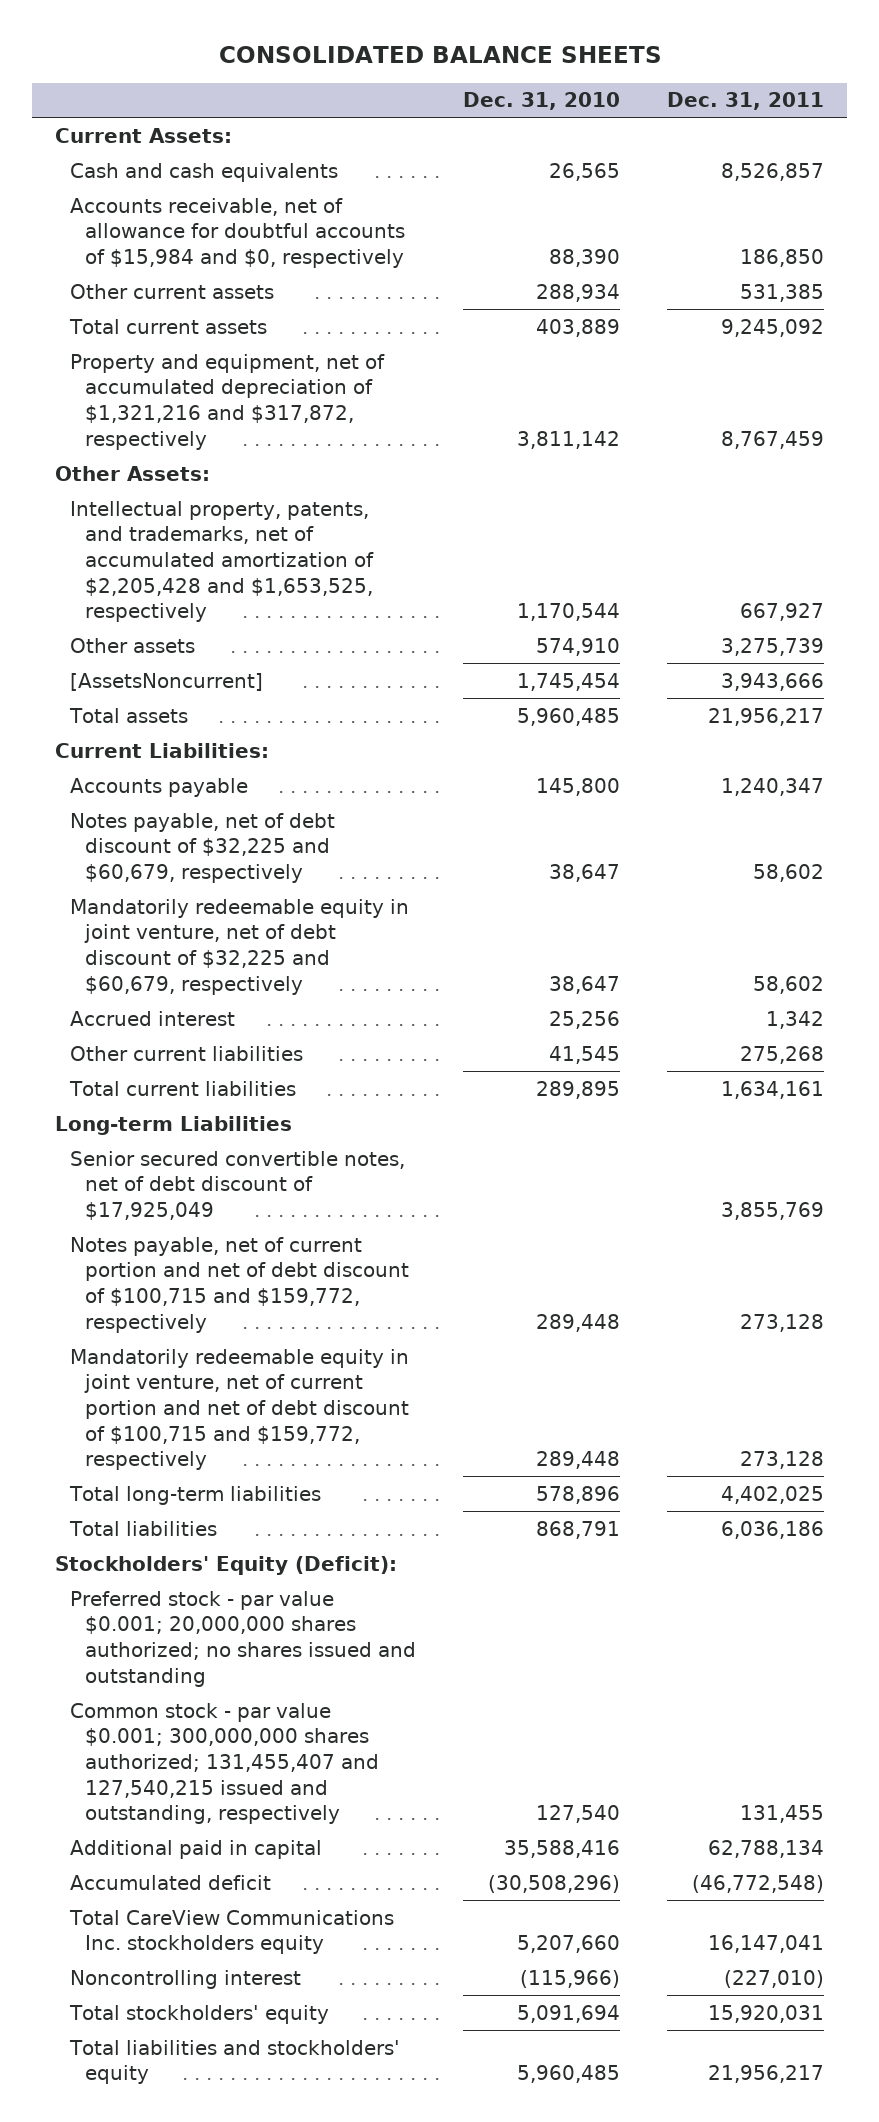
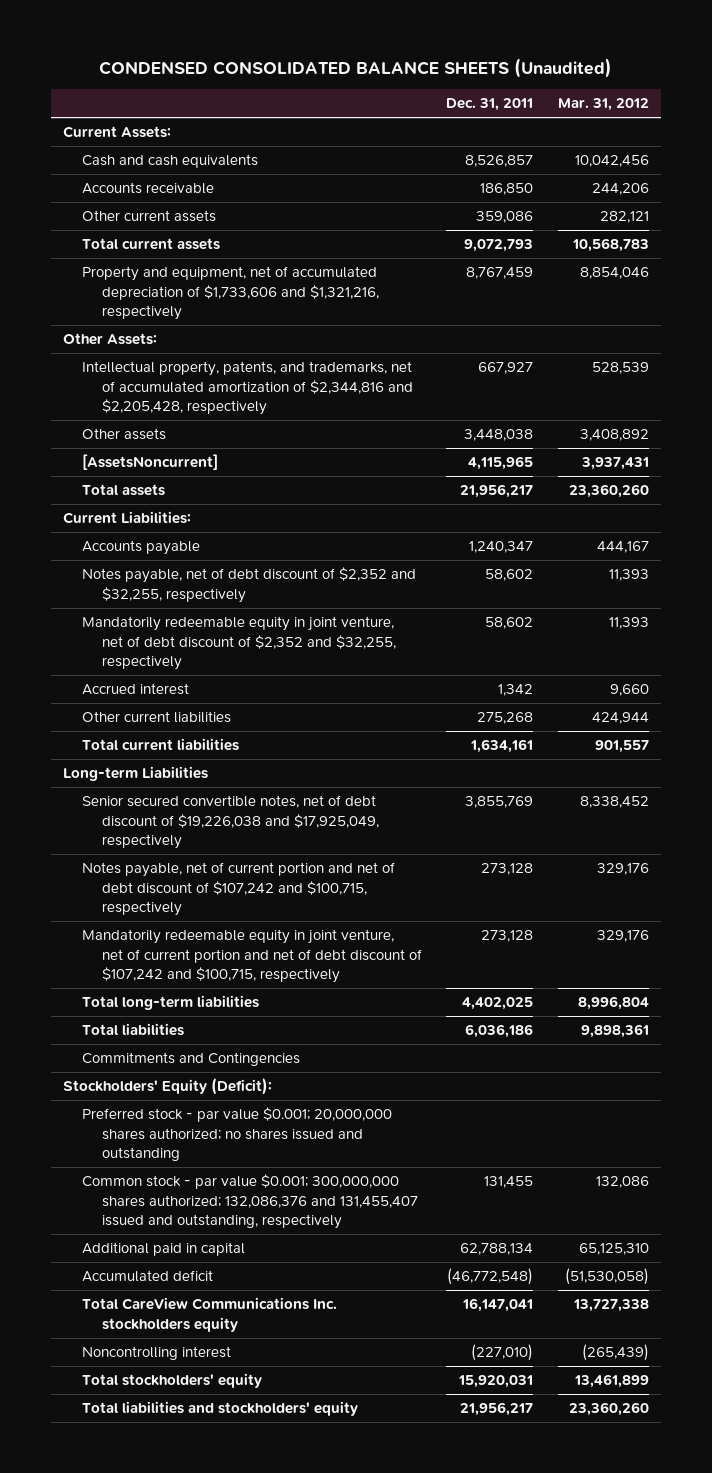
[218,45,662,63] CONSOLIDATED BALANCE SHEETS -> [98,58,612,79] CONDENSED CONSOLIDATED BALANCE SHEETS (Unaudited)
[463,92,621,111] Dec. 31, 2010 -> none
none -> [557,98,649,112] Mar. 31, 2012
[70,197,406,269] Accounts receivable, net of allowance for doubtful accounts of $15,984 and $0, respectively -> [82,182,215,195] Accounts receivable
[740,283,825,302] 531,385 -> [476,211,534,224] 359,086
[721,318,825,337] 9,245,092 -> [464,239,534,253] 9,072,793
[70,353,386,450] Property and equipment, net of accumulated depreciation of $1,321,216 and $317,872, respectively -> [82,266,380,321] Property and equipment, net of accumulated depreciation of $1,733,606 and $1,321,216, respectively
[70,500,375,623] Intellectual property, patents, and trademarks, net of accumulated amortization of $2,205,428 and $1,653,525, respectively -> [82,361,414,416] Intellectual property, patents, and trademarks, net of accumulated amortization of $2,344,816 and $2,205,428, respectively
[721,637,825,656] 3,275,739 -> [464,429,534,442] 3,448,038
[721,672,825,691] 3,943,666 -> [468,456,534,471] 4,115,965
[70,812,336,884] Notes payable, net of debt discount of $32,225 and $60,679, respectively -> [82,567,417,603] Notes payable, net of debt discount of $2,352 and $32,255, respectively
[70,898,410,995] Mandatorily redeemable equity in joint venture, net of debt discount of $32,225 and $60,679, respectively -> [82,616,397,671] Mandatorily redeemable equity in joint venture, net of debt discount of $2,352 and $32,255, respectively
[70,1150,406,1221] Senior secured convertible notes, net of debt discount of $17,925,049 -> [82,795,380,850] Senior secured convertible notes, net of debt discount of $19,226,038 and $17,925,049, respectively
[70,1236,410,1333] Notes payable, net of current portion and net of debt discount of $100,715 and $159,772, respectively -> [82,862,396,917] Notes payable, net of current portion and net of debt discount of $107,242 and $100,715, respectively
[70,1348,410,1471] Mandatorily redeemable equity in joint venture, net of current portion and net of debt discount of $100,715 and $159,772, respectively -> [82,929,423,984] Mandatorily redeemable equity in joint venture, net of current portion and net of debt discount of $107,242 and $100,715, respectively
none -> [82,1052,301,1067] Commitments and Contingencies
[70,1702,380,1825] Common stock - par value $0.001; 300,000,000 shares authorized; 131,455,407 and 127,540,215 issued and outstanding, respectively -> [82,1174,419,1230] Common stock - par value $0.001; 300,000,000 shares authorized; 132,086,376 and 131,455,407 issued and outstanding, respectively

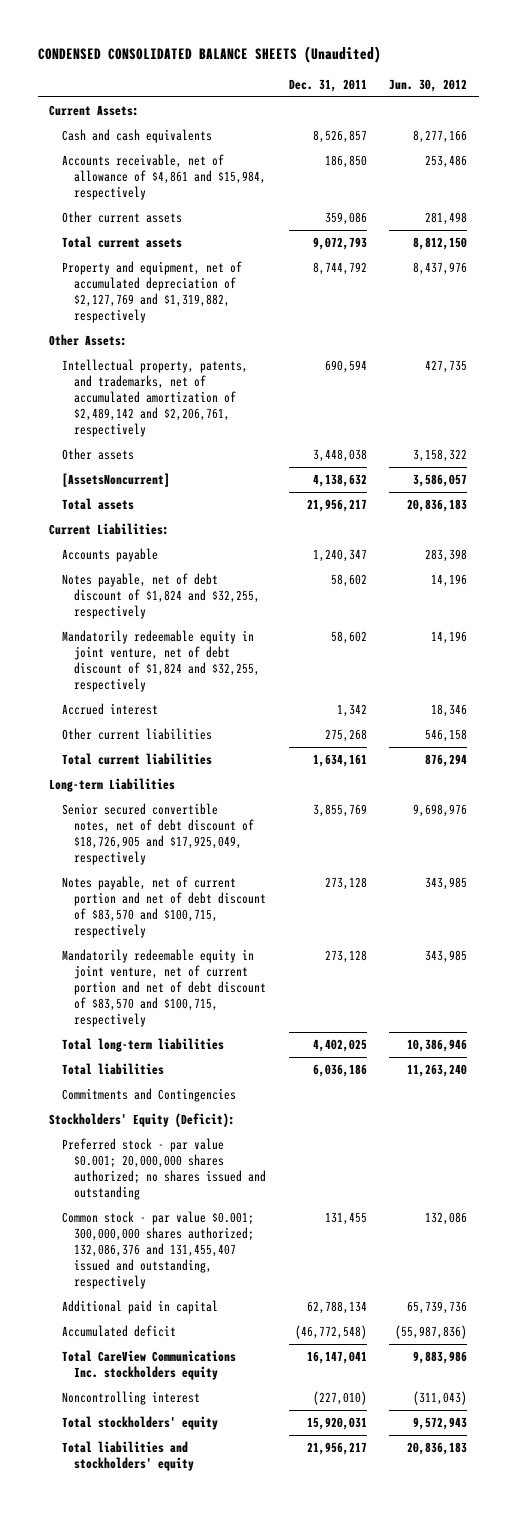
[557,98,649,112] Mar. 31, 2012 -> none
none -> [389,78,468,92] Jun. 30, 2012
[82,182,215,195] Accounts receivable -> [61,154,267,200] Accounts receivable, net of allowance of $4,861 and $15,984, respectively
[82,266,380,321] Property and equipment, net of accumulated depreciation of $1,733,606 and $1,321,216, respectively -> [61,261,242,323] Property and equipment, net of accumulated depreciation of $2,127,769 and $1,319,882, respectively
[466,267,534,280] 8,767,459 -> [312,262,367,276] 8,744,792
[82,361,414,416] Intellectual property, patents, and trademarks, net of accumulated amortization of $2,344,816 and $2,205,428, respectively -> [61,359,248,437] Intellectual property, patents, and trademarks, net of accumulated amortization of $2,489,142 and $2,206,761, respectively
[478,362,534,375] 667,927 -> [324,360,367,374] 690,594
[468,456,534,471] 4,115,965 -> [312,474,367,488] 4,138,632
[82,567,417,603] Notes payable, net of debt discount of $2,352 and $32,255, respectively -> [61,573,261,619] Notes payable, net of debt discount of $1,824 and $32,255, respectively
[82,616,397,671] Mandatorily redeemable equity in joint venture, net of debt discount of $2,352 and $32,255, respectively -> [61,630,261,692] Mandatorily redeemable equity in joint venture, net of debt discount of $1,824 and $32,255, respectively
[82,795,380,850] Senior secured convertible notes, net of debt discount of $19,226,038 and $17,925,049, respectively -> [61,803,255,865] Senior secured convertible notes, net of debt discount of $18,726,905 and $17,925,049, respectively
[82,862,396,917] Notes payable, net of current portion and net of debt discount of $107,242 and $100,715, respectively -> [61,876,267,938] Notes payable, net of current portion and net of debt discount of $83,570 and $100,715, respectively
[82,929,423,984] Mandatorily redeemable equity in joint venture, net of current portion and net of debt discount of $107,242 and $100,715, respectively -> [61,949,267,1027] Mandatorily redeemable equity in joint venture, net of current portion and net of debt discount of $83,570 and $100,715, respectively

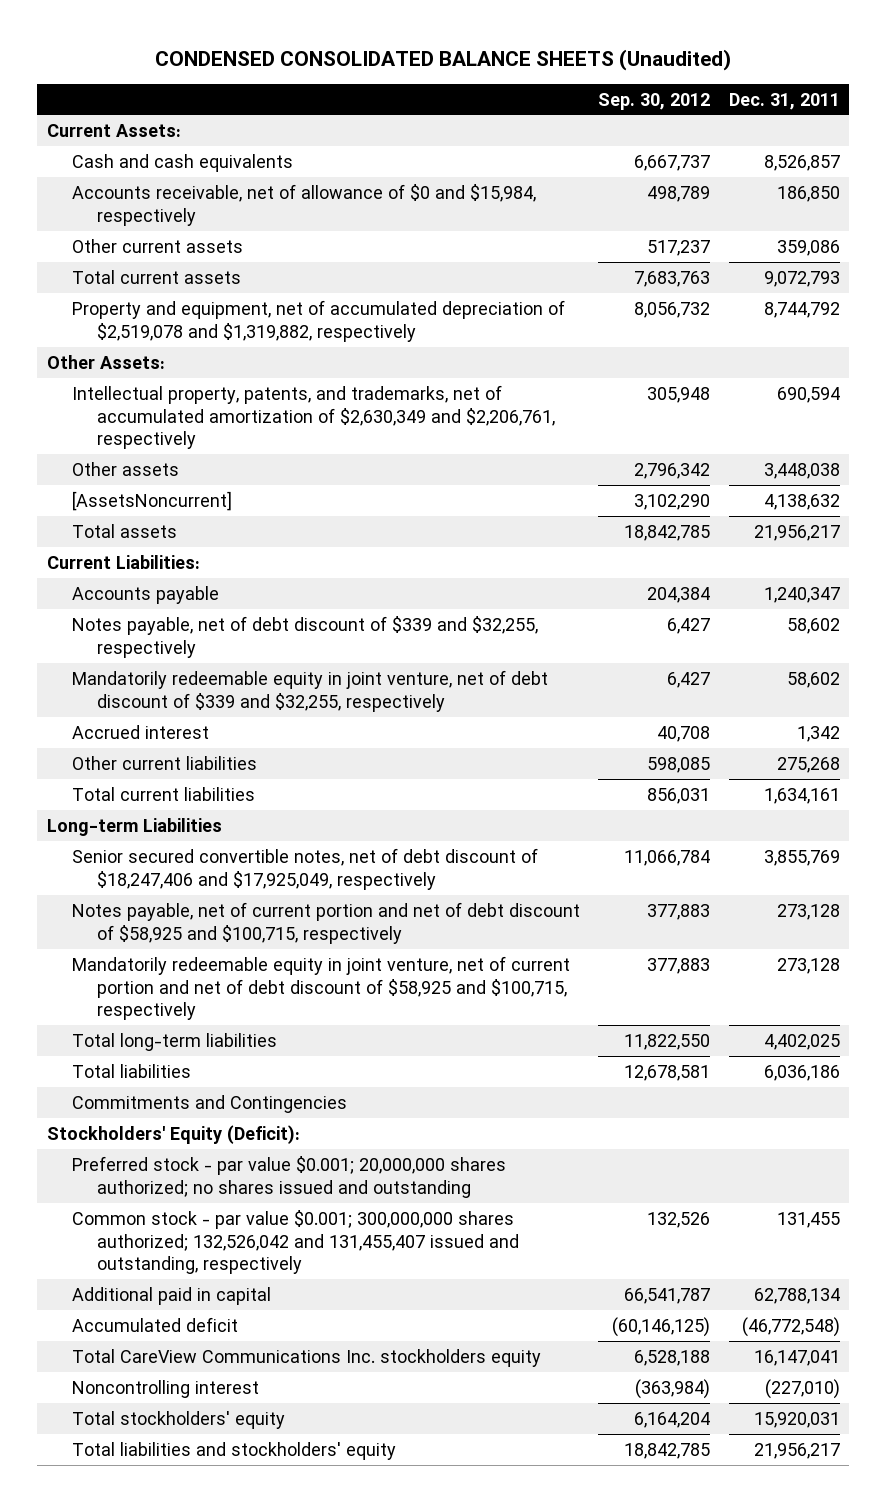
[389,78,468,92] Jun. 30, 2012 -> none
none -> [598,92,711,110] Sep. 30, 2012
[61,154,267,200] Accounts receivable, net of allowance of $4,861 and $15,984, respectively -> [71,183,536,226] Accounts receivable, net of allowance of $0 and $15,984, respectively
[61,261,242,323] Property and equipment, net of accumulated depreciation of $2,127,769 and $1,319,882, respectively -> [71,299,565,342] Property and equipment, net of accumulated depreciation of $2,519,078 and $1,319,882, respectively
[61,359,248,437] Intellectual property, patents, and trademarks, net of accumulated amortization of $2,489,142 and $2,206,761, respectively -> [71,384,555,450] Intellectual property, patents, and trademarks, net of accumulated amortization of $2,630,349 and $2,206,761, respectively
[61,573,261,619] Notes payable, net of debt discount of $1,824 and $32,255, respectively -> [71,615,538,658] Notes payable, net of debt discount of $339 and $32,255, respectively
[61,630,261,692] Mandatorily redeemable equity in joint venture, net of debt discount of $1,824 and $32,255, respectively -> [71,669,548,712] Mandatorily redeemable equity in joint venture, net of debt discount of $339 and $32,255, respectively
[61,803,255,865] Senior secured convertible notes, net of debt discount of $18,726,905 and $17,925,049, respectively -> [71,847,538,890] Senior secured convertible notes, net of debt discount of $18,247,406 and $17,925,049, respectively
[61,876,267,938] Notes payable, net of current portion and net of debt discount of $83,570 and $100,715, respectively -> [71,901,580,944] Notes payable, net of current portion and net of debt discount of $58,925 and $100,715, respectively
[61,949,267,1027] Mandatorily redeemable equity in joint venture, net of current portion and net of debt discount of $83,570 and $100,715, respectively -> [71,955,570,1021] Mandatorily redeemable equity in joint venture, net of current portion and net of debt discount of $58,925 and $100,715, respectively
[61,1211,255,1289] Common stock - par value $0.001; 300,000,000 shares authorized; 132,086,376 and 131,455,407 issued and outstanding, respectively -> [71,1209,519,1275] Common stock - par value $0.001; 300,000,000 shares authorized; 132,526,042 and 131,455,407 issued and outstanding, respectively

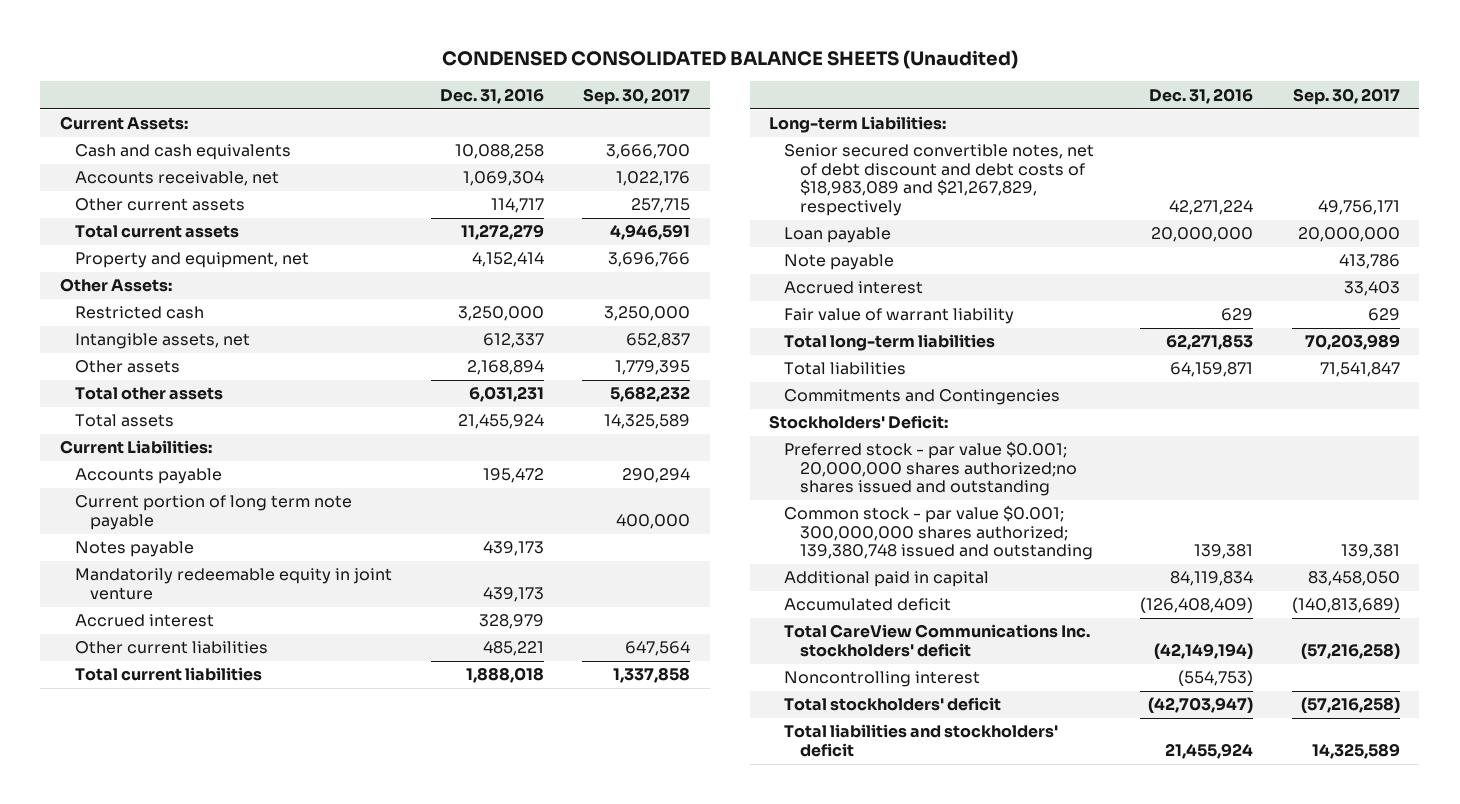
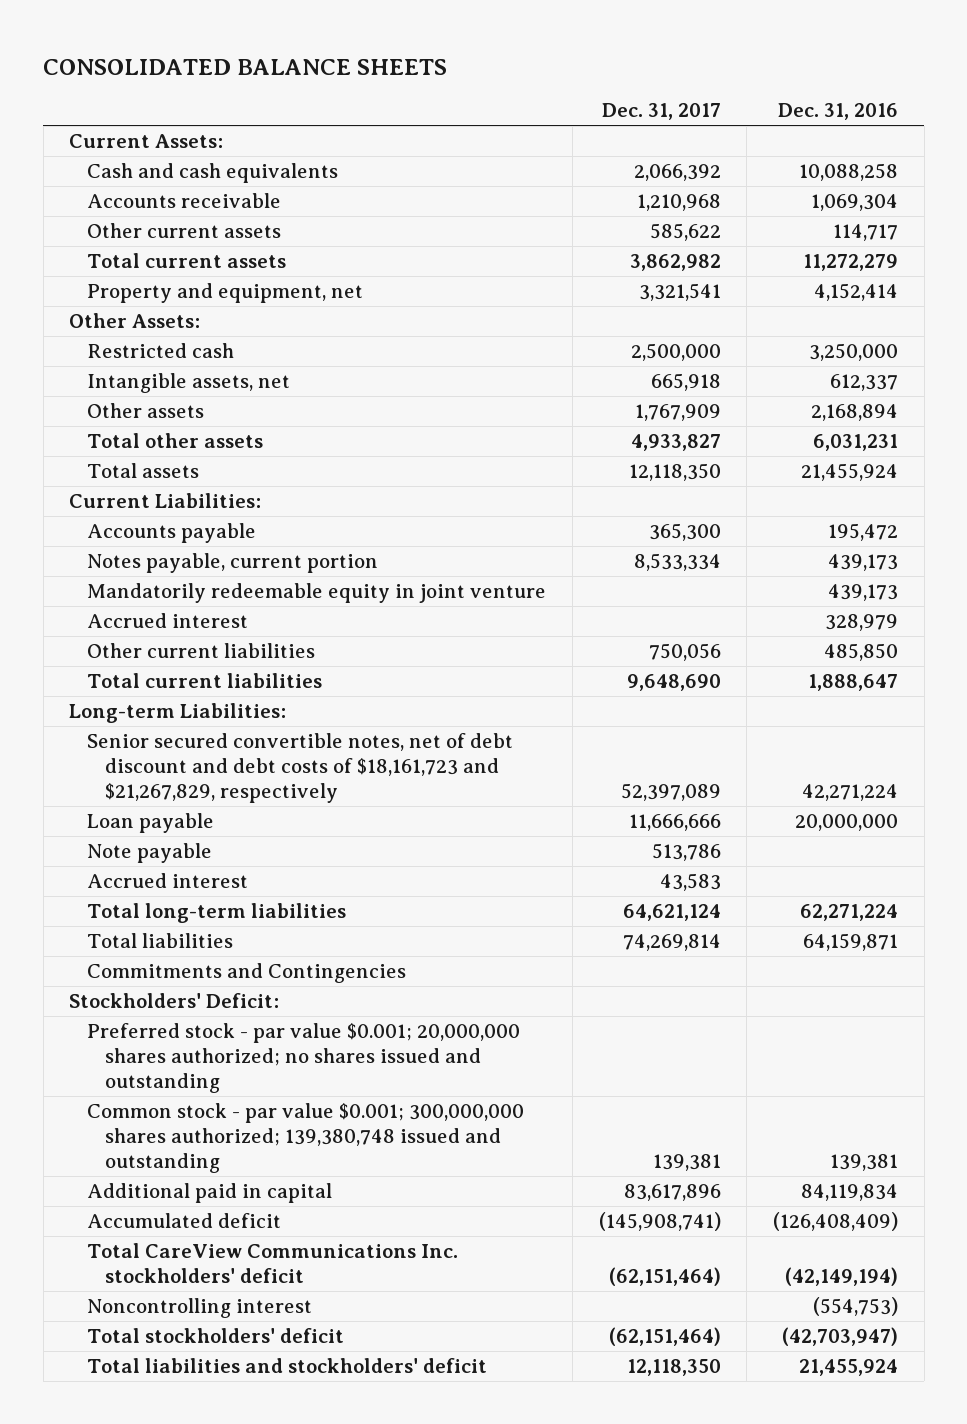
[441,50,1018,70] CONDENSED CONSOLIDATED BALANCE SHEETS (Unaudited) -> [43,58,448,75] CONSOLIDATED BALANCE SHEETS
[583,87,691,105] Sep. 30, 2017 -> none
none -> [601,102,721,120] Dec. 31, 2017
[74,171,279,187] Accounts receivable, net -> [87,193,282,209] Accounts receivable
[74,495,352,530] Current portion of long term note payable -> none
[74,541,194,558] Notes payable -> [87,553,379,574] Notes payable, current portion
[482,641,544,657] 485,221 -> [824,643,899,662] 485,850
[465,667,544,684] 1,888,018 -> [808,674,899,692] 1,888,647
[784,144,1095,216] Senior secured convertible notes, net of debt discount and debt costs of $18,983,089 and $21,267,829, respectively -> [87,733,514,804] Senior secured convertible notes, net of debt discount and debt costs of $18,161,723 and $21,267,829, respectively
[784,308,1015,325] Fair value of warrant liability -> none
[1166,334,1254,351] 62,271,853 -> [800,904,899,922] 62,271,224
[784,441,1077,497] Preferred stock - par value $0.001; 20,000,000 shares authorized;no shares issued and outstanding -> [87,1023,521,1094] Preferred stock - par value $0.001; 20,000,000 shares authorized; no shares issued and outstanding

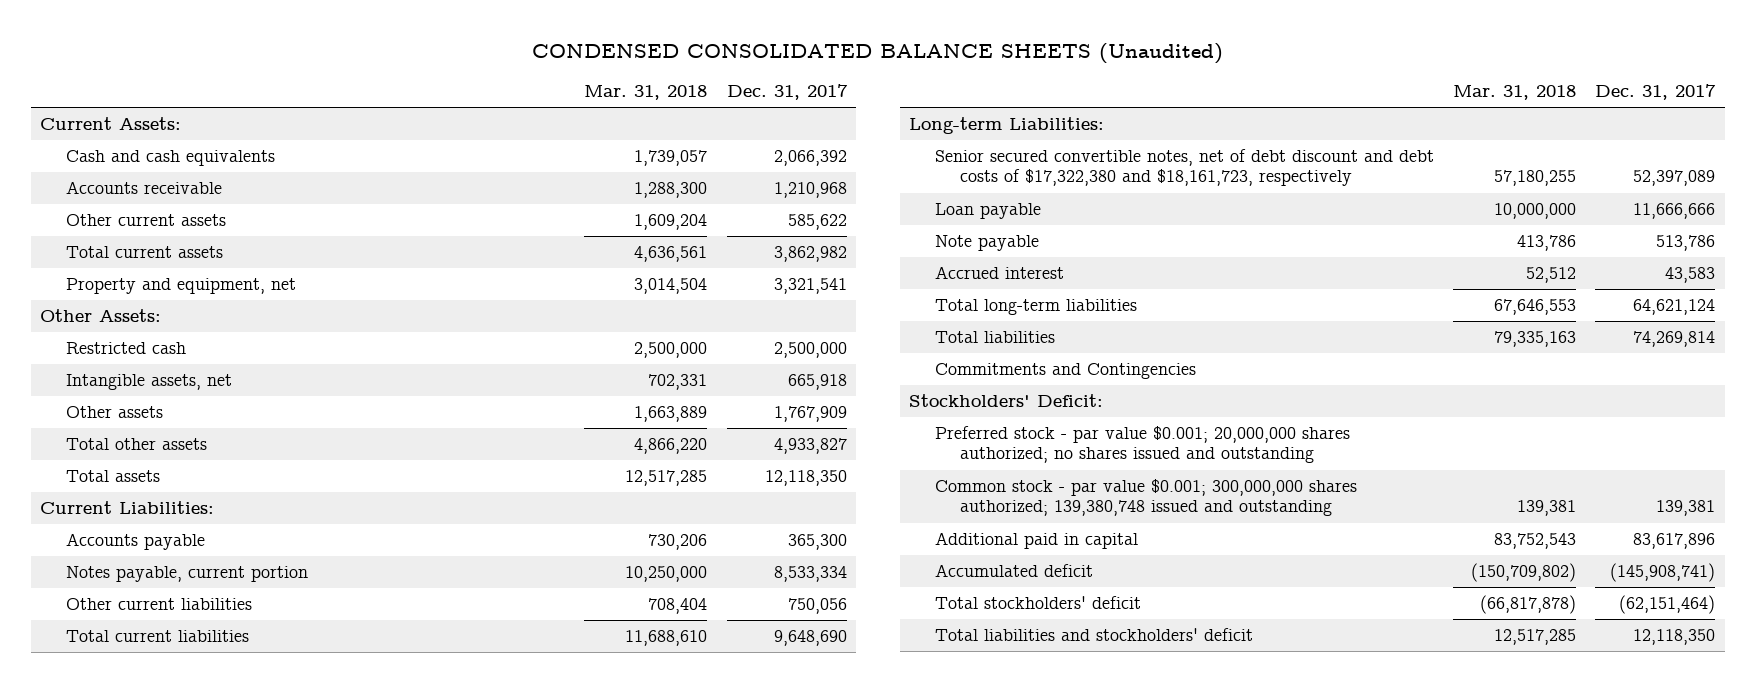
[43,58,448,75] CONSOLIDATED BALANCE SHEETS -> [531,42,1223,64] CONDENSED CONSOLIDATED BALANCE SHEETS (Unaudited)
[778,102,899,120] Dec. 31, 2016 -> none
none -> [584,84,708,100] Mar. 31, 2018
[87,583,547,604] Mandatorily redeemable equity in joint venture -> none
[87,613,249,629] Accrued interest -> none
[87,733,514,804] Senior secured convertible notes, net of debt discount and debt costs of $18,161,723 and $21,267,829, respectively -> [934,149,1434,187] Senior secured convertible notes, net of debt discount and debt costs of $17,322,380 and $18,161,723, respectively
[87,1243,459,1284] Total CareView Communications Inc. stockholders' deficit -> none
[87,1298,313,1319] Noncontrolling interest -> none

